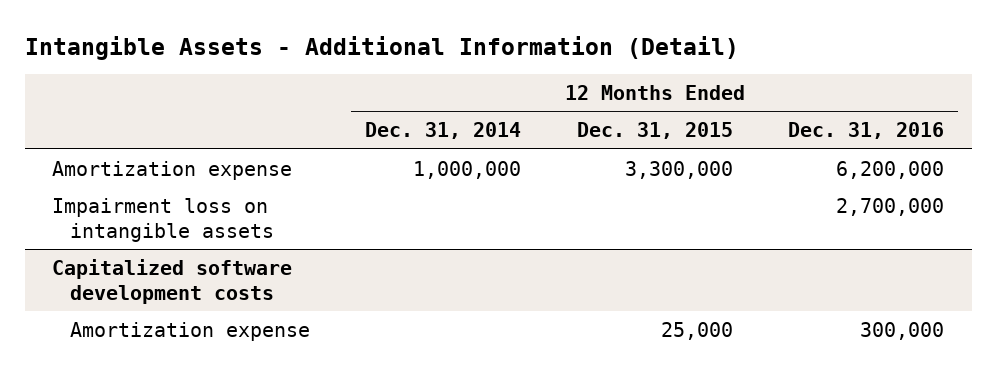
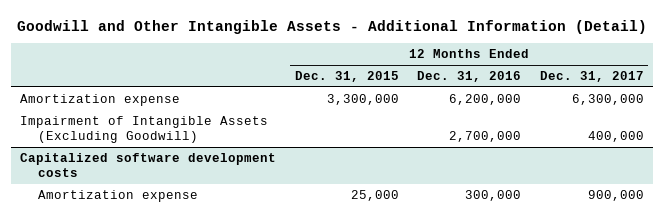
[24,35,739,60] Intangible Assets - Additional Information (Detail) -> [16,19,647,34] Goodwill and Other Intangible Assets - Additional Information (Detail)
[365,122,522,140] Dec. 31, 2014 -> none
none -> [539,71,644,83] Dec. 31, 2017
[52,197,274,242] Impairment loss on intangible assets -> [20,116,269,144] Impairment of Intangible Assets (Excluding Goodwill)

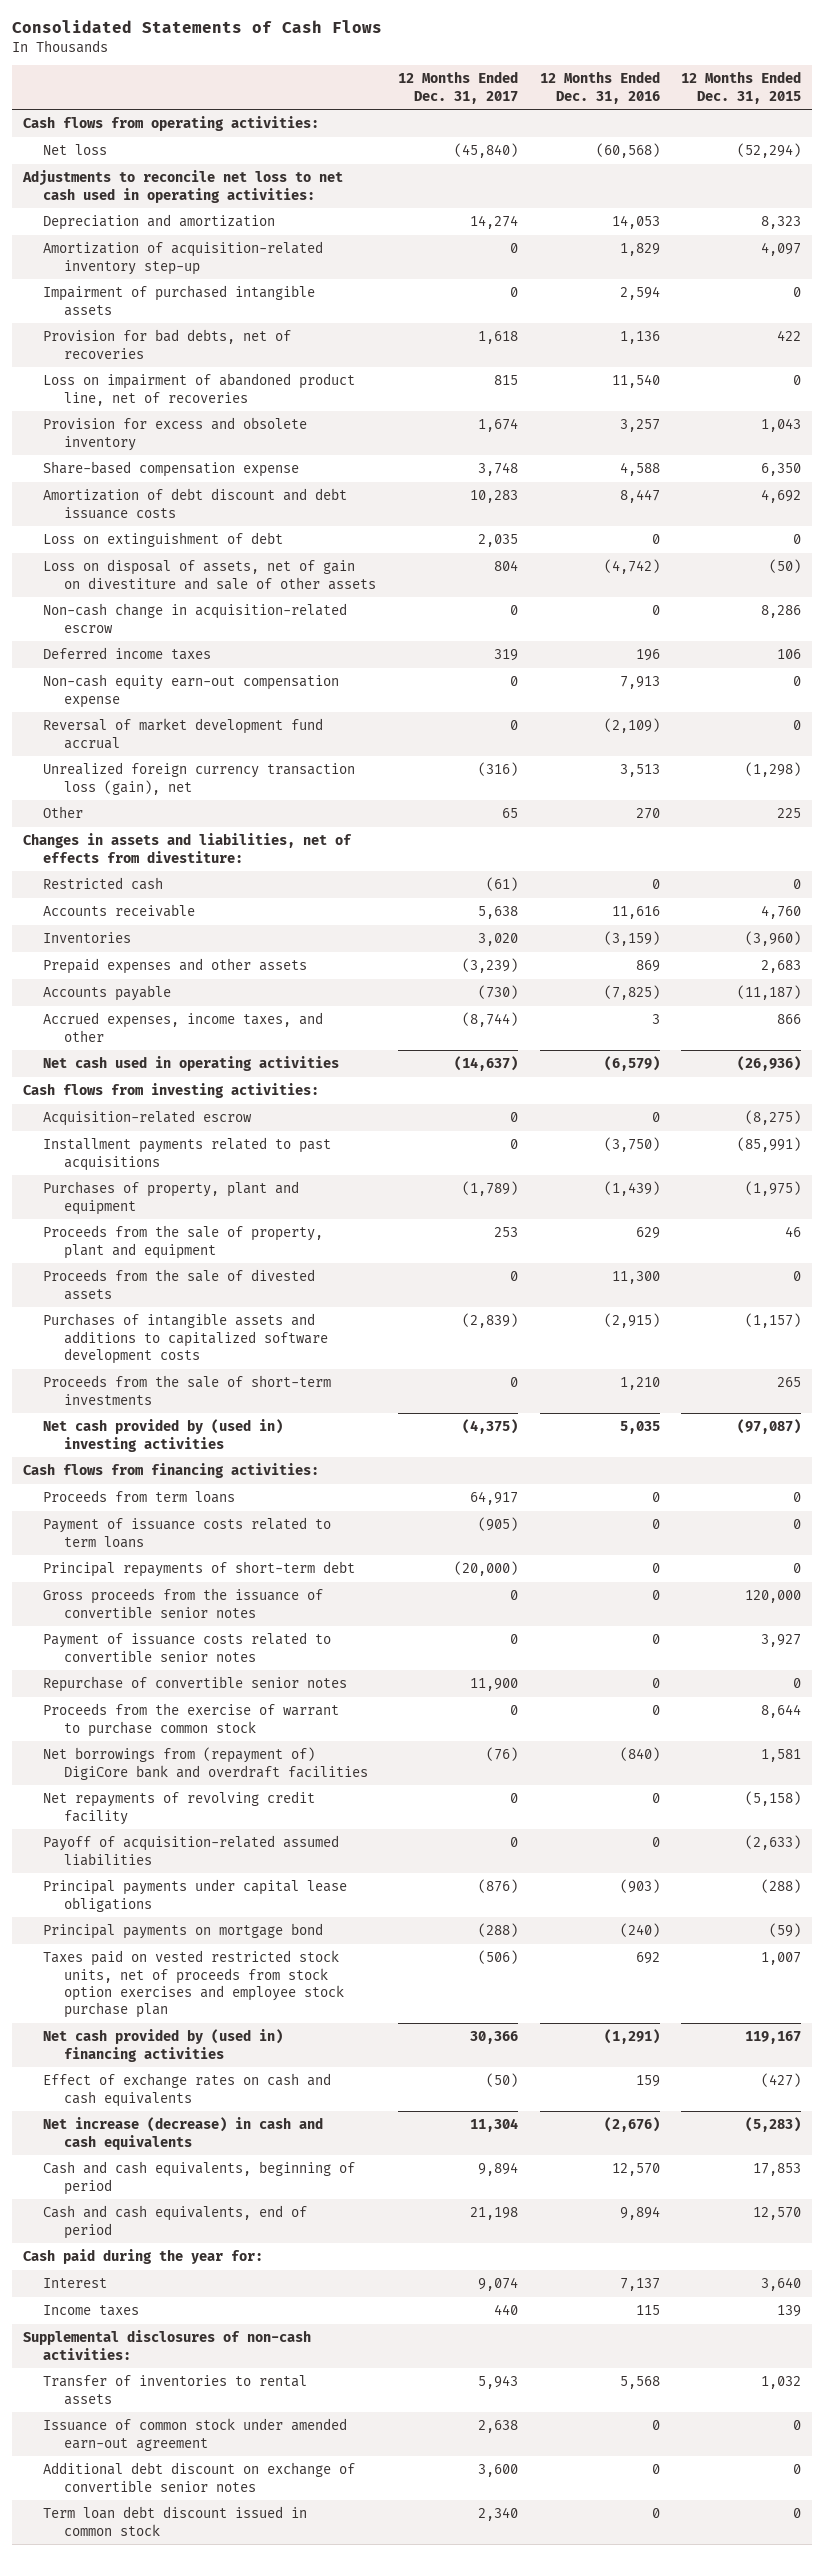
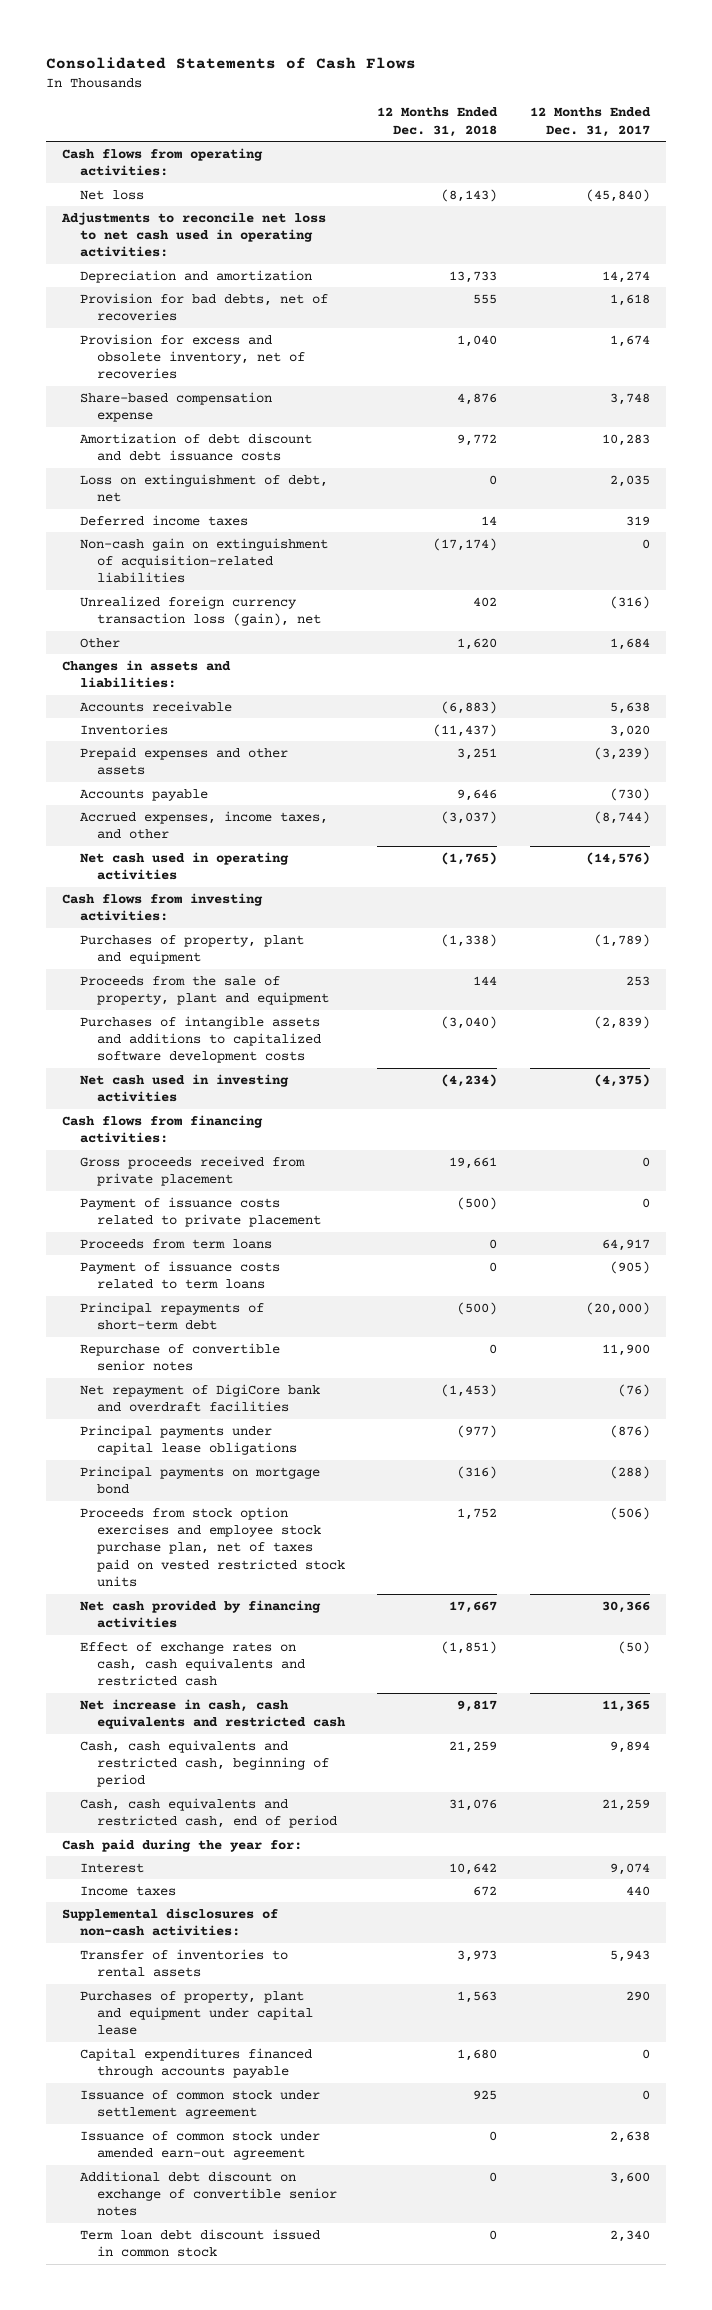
[539,71,660,104] 12 Months Ended Dec. 31, 2016 -> none
[681,71,802,104] 12 Months Ended Dec. 31, 2015 -> none
none -> [377,107,499,137] 12 Months Ended Dec. 31, 2018
[43,241,324,275] Amortization of acquisition-related inventory step-up -> none
[43,285,316,316] Impairment of purchased intangible assets -> none
[43,373,356,406] Loss on impairment of abandoned product line, net of recoveries -> none
[43,417,308,451] Provision for excess and obsolete inventory -> [79,333,305,380] Provision for excess and obsolete inventory, net of recoveries
[43,559,376,590] Loss on disposal of assets, net of gain on divestiture and sale of other assets -> none
[43,603,348,633] Non-cash change in acquisition-related escrow -> none
[43,532,284,548] Loss on extinguishment of debt -> [79,473,328,503] Loss on extinguishment of debt, net
[43,674,340,708] Non-cash equity earn-out compensation expense -> none
[43,718,324,749] Reversal of market development fund accrual -> none
none -> [79,537,328,584] Non-cash gain on extinguishment of acquisition-related liabilities
[43,877,164,891] Restricted cash -> none
[501,808,518,819] 65 -> [609,637,650,650] 1,684
[22,833,352,863] Changes in assets and liabilities, net of effects from divestiture: -> [62,659,232,689] Changes in assets and liabilities:
[453,1056,518,1072] (14,637) -> [585,851,650,865] (14,576)
[43,1110,253,1127] Acquisition-related escrow -> none
[43,1137,332,1171] Installment payments related to past acquisitions -> none
[43,1269,316,1300] Proceeds from the sale of divested assets -> none
[43,1375,332,1405] Proceeds from the sale of short-term investments -> none
[43,1419,284,1452] Net cash provided by (used in) investing activities -> [79,1073,289,1103] Net cash used in investing activities
none -> [79,1155,305,1187] Gross proceeds received from private placement
none -> [79,1196,321,1228] Payment of issuance costs related to private placement
[43,1588,324,1618] Gross proceeds from the issuance of convertible senior notes -> none
[43,1632,332,1662] Payment of issuance costs related to convertible senior notes -> none
[43,1703,340,1737] Proceeds from the exercise of warrant to purchase common stock -> none
[43,1791,316,1825] Net repayments of revolving credit facility -> none
[43,1835,340,1866] Payoff of acquisition-related assumed liabilities -> none
[43,1747,368,1780] Net borrowings from (repayment of) DigiCore bank and overdraft facilities -> [79,1383,320,1413] Net repayment of DigiCore bank and overdraft facilities
[43,1950,344,2019] Taxes paid on vested restricted stock units, net of proceeds from stock option exercises and employee stock purchase plan -> [79,1506,345,1587] Proceeds from stock option exercises and employee stock purchase plan, net of taxes paid on vested restricted stock units
[43,2029,284,2062] Net cash provided by (used in) financing activities -> [79,1599,321,1629] Net cash provided by financing activities
[43,2073,332,2107] Effect of exchange rates on cash and cash equivalents -> [79,1641,305,1687] Effect of exchange rates on cash, cash equivalents and restricted cash
[43,2117,324,2150] Net increase (decrease) in cash and cash equivalents -> [79,1698,346,1730] Net increase in cash, cash equivalents and restricted cash
[469,2118,518,2133] 11,304 -> [601,1699,650,1712] 11,365
[43,2161,356,2195] Cash and cash equivalents, beginning of period -> [79,1739,329,1788] Cash, cash equivalents and restricted cash, beginning of period
[43,2205,308,2239] Cash and cash equivalents, end of period -> [79,1797,337,1829] Cash, cash equivalents and restricted cash, end of period
[469,2207,518,2221] 21,198 -> [601,1798,650,1811] 21,259
none -> [79,1990,313,2036] Purchases of property, plant and equipment under capital lease
none -> [79,2047,312,2079] Capital expenditures financed through accounts payable
none -> [79,2089,320,2120] Issuance of common stock under settlement agreement

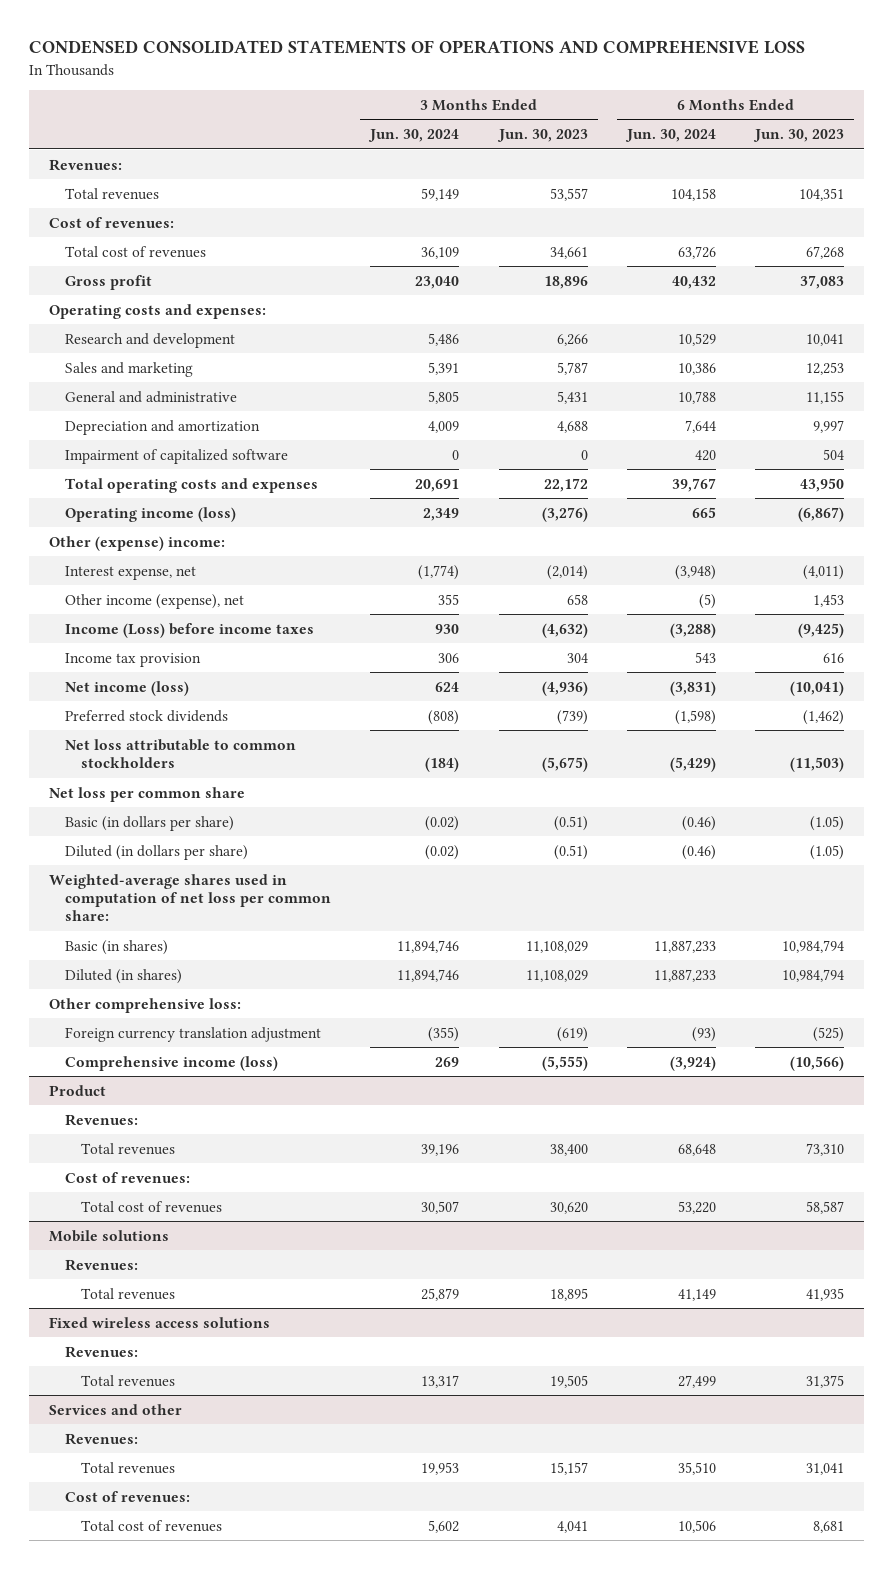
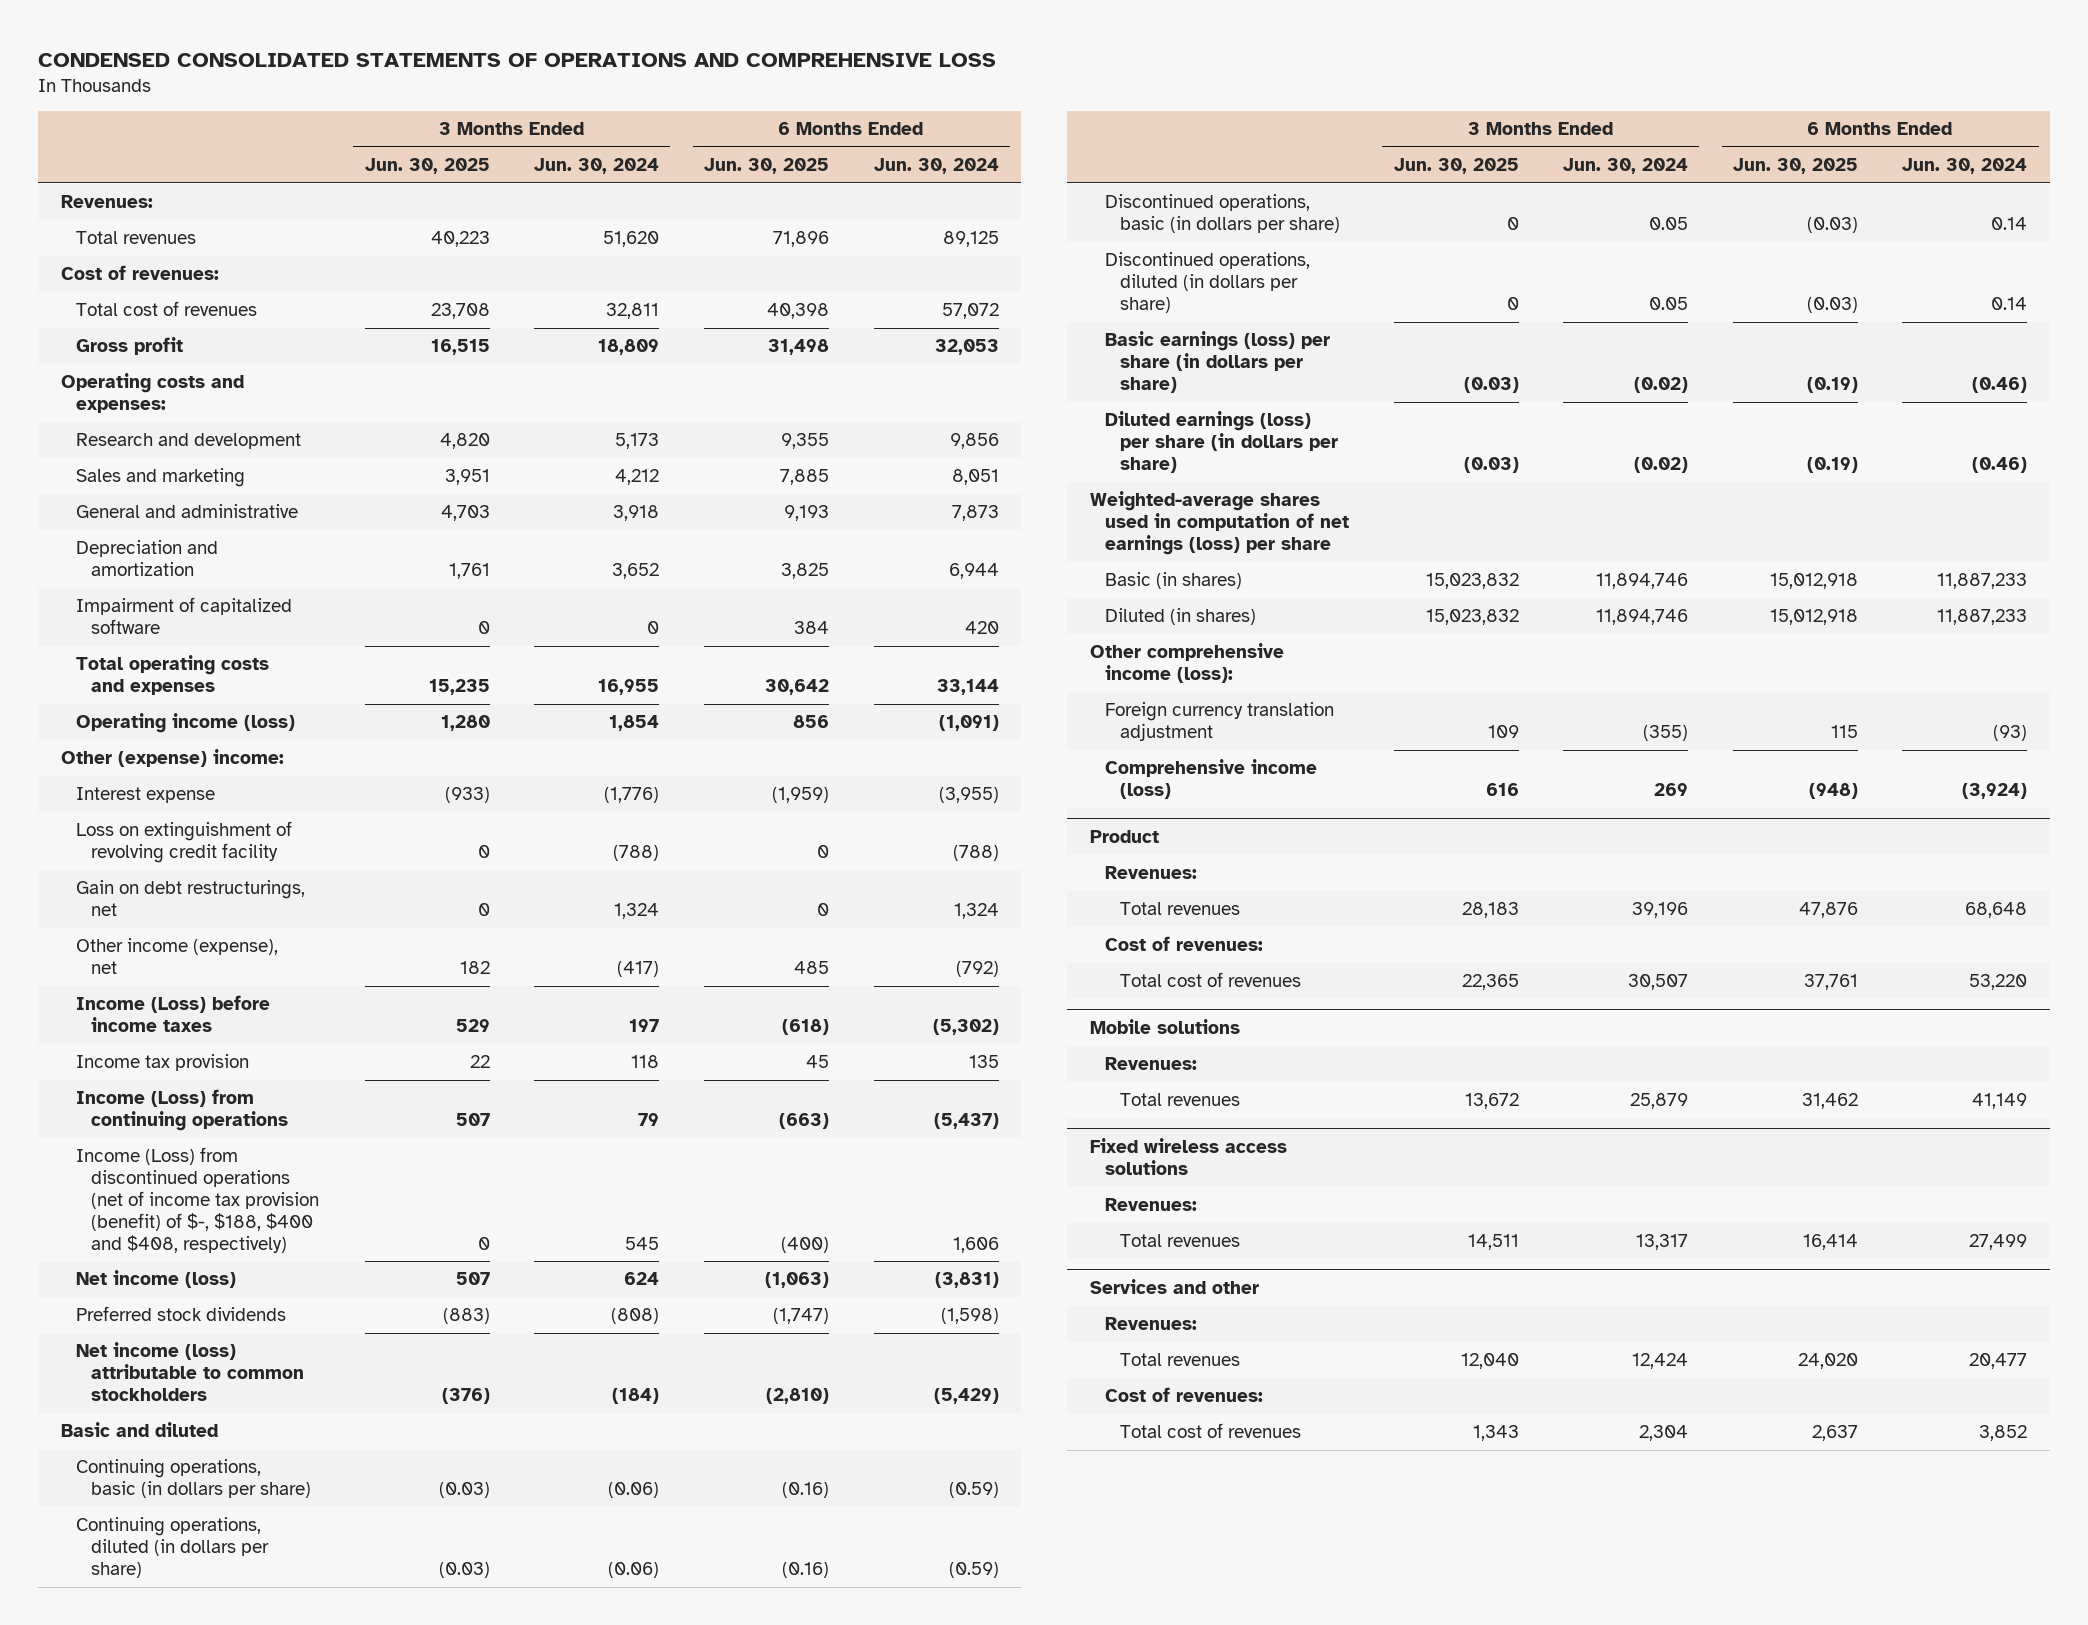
[496,129,588,143] Jun. 30, 2023 -> none
[753,129,845,143] Jun. 30, 2023 -> none
none -> [364,158,490,175] Jun. 30, 2025
none -> [703,158,829,175] Jun. 30, 2025
[421,187,460,201] 59,149 -> [603,231,660,248] 51,620
[671,187,717,201] 104,158 -> [942,231,999,248] 89,125
[421,246,460,259] 36,109 -> [606,303,660,320] 32,811
[678,245,717,259] 63,726 -> [941,303,999,320] 57,072
[415,275,460,289] 23,040 -> [598,339,660,356] 18,809
[672,275,717,289] 40,432 -> [934,339,999,356] 32,053
[428,332,460,346] 5,486 -> [615,433,660,450] 5,173
[678,332,717,346] 10,529 -> [949,433,999,450] 9,856
[428,361,460,375] 5,391 -> [615,469,660,486] 4,212
[678,362,717,375] 10,386 -> [951,469,999,486] 8,051
[428,390,460,404] 5,805 -> [613,505,660,522] 3,918
[678,390,717,404] 10,788 -> [951,505,999,522] 7,873
[428,420,460,433] 4,009 -> [612,563,660,580] 3,652
[685,419,717,433] 7,644 -> [948,563,999,580] 6,944
[415,478,460,492] 20,691 -> [598,679,660,696] 16,955
[672,477,717,492] 39,767 -> [936,679,999,696] 33,144
[423,507,460,521] 2,349 -> [609,715,660,732] 1,854
[692,506,717,518] 665 -> [938,715,999,732] (1,091)
[64,565,196,580] Interest expense, net -> [75,787,215,804] Interest expense
[418,564,460,580] (1,774) -> [604,787,660,804] (1,776)
[675,564,717,580] (3,948) -> [938,787,999,804] (3,955)
none -> [75,821,292,864] Loss on extinguishment of revolving credit facility
none -> [75,880,305,917] Gain on debt restructurings, net
[438,593,460,605] 355 -> [617,961,660,978] (417)
[699,593,717,609] (5) -> [955,961,999,978] (792)
[435,623,460,634] 930 -> [629,1019,660,1033] 197
[670,622,717,638] (3,288) -> [932,1019,999,1036] (5,302)
[438,652,460,663] 306 -> [631,1055,660,1069] 118
[695,651,717,663] 543 -> [968,1055,999,1069] 135
none -> [75,1089,289,1132] Income (Loss) from continuing operations
none -> [75,1147,320,1253] Income (Loss) from discontinued operations (net of income tax provision (benefit) of $-, $188, $400 and $408, respectively)
[48,786,245,802] Net loss per common share -> none
[64,738,296,768] Net loss attributable to common stockholders -> [75,1342,305,1401] Net income (loss) attributable to common stockholders
none -> [60,1422,218,1438] Basic and diluted
none -> [75,1459,312,1499] Continuing operations, basic (in dollars per share)
none -> [75,1517,270,1578] Continuing operations, diluted (in dollars per share)
none -> [1104,194,1341,234] Discontinued operations, basic (in dollars per share)
none -> [1104,252,1310,313] Discontinued operations, diluted (in dollars per share)
[64,815,234,831] Basic (in dollars per share) -> [1104,331,1330,393] Basic earnings (loss) per share (in dollars per share)
[64,844,248,860] Diluted (in dollars per share) -> [1104,411,1339,473] Diluted earnings (loss) per share (in dollars per share)
[48,873,331,922] Weighted-average shares used in computation of net loss per common share: -> [1089,491,1349,555] Weighted-average shares used in computation of net earnings (loss) per share
[48,997,241,1013] Other comprehensive loss: -> [1089,643,1284,684] Other comprehensive income (loss):
[421,1461,460,1475] 19,953 -> [1632,1353,1689,1370] 12,424
[678,1461,717,1475] 35,510 -> [1969,1353,2028,1370] 20,477
[428,1519,460,1533] 5,602 -> [1639,1425,1689,1442] 2,304
[678,1519,717,1533] 10,506 -> [1979,1425,2028,1442] 3,852

